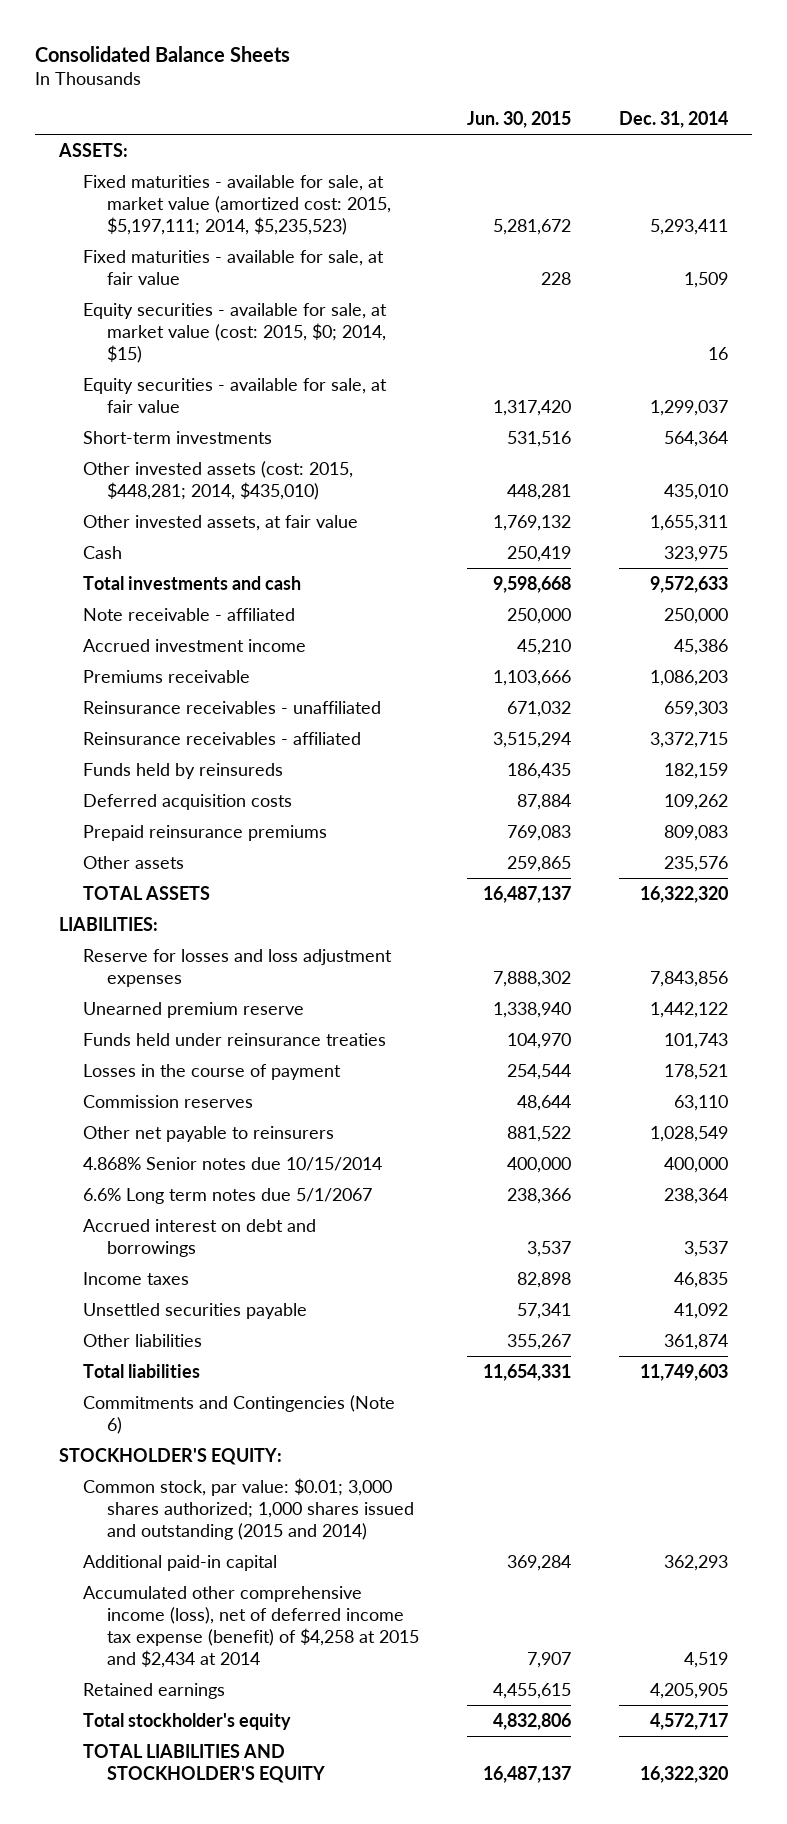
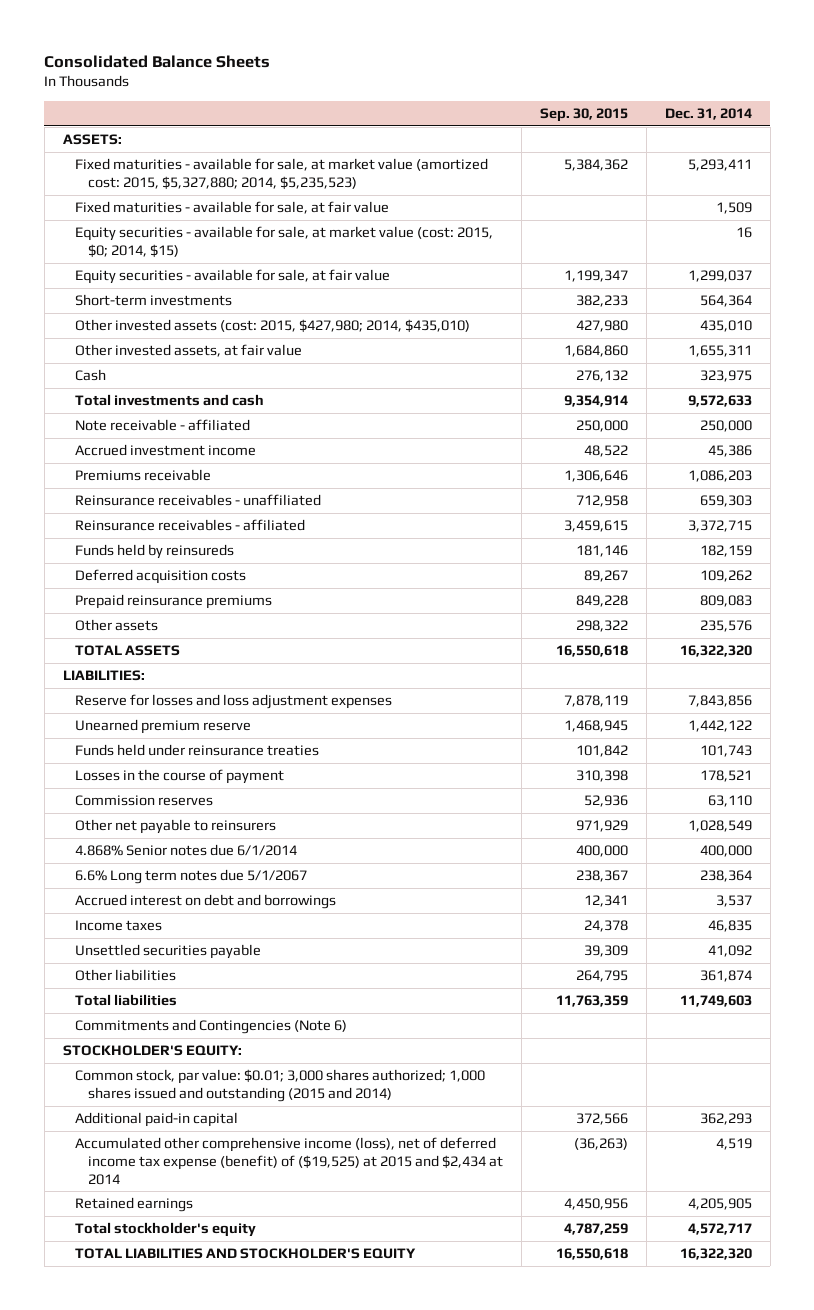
[466,110,571,128] Jun. 30, 2015 -> none
none -> [539,108,628,123] Sep. 30, 2015
[82,175,391,235] Fixed maturities - available for sale, at market value (amortized cost: 2015, $5,197,111; 2014, $5,235,523) -> [75,158,489,190] Fixed maturities - available for sale, at market value (amortized cost: 2015, $5,327,880; 2014, $5,235,523)
[82,461,353,500] Other invested assets (cost: 2015, $448,281; 2014, $435,010) -> [75,319,471,334] Other invested assets (cost: 2015, $427,980; 2014, $435,010)
[82,1157,382,1172] 4.868% Senior notes due 10/15/2014 -> [75,844,298,857] 4.868% Senior notes due 6/1/2014
[82,1586,419,1668] Accumulated other comprehensive income (loss), net of deferred income tax expense (benefit) of $4,258 at 2015 and $2,434 at 2014 -> [75,1137,503,1185] Accumulated other comprehensive income (loss), net of deferred income tax expense (benefit) of ($19,525) at 2015 and $2,434 at 2014

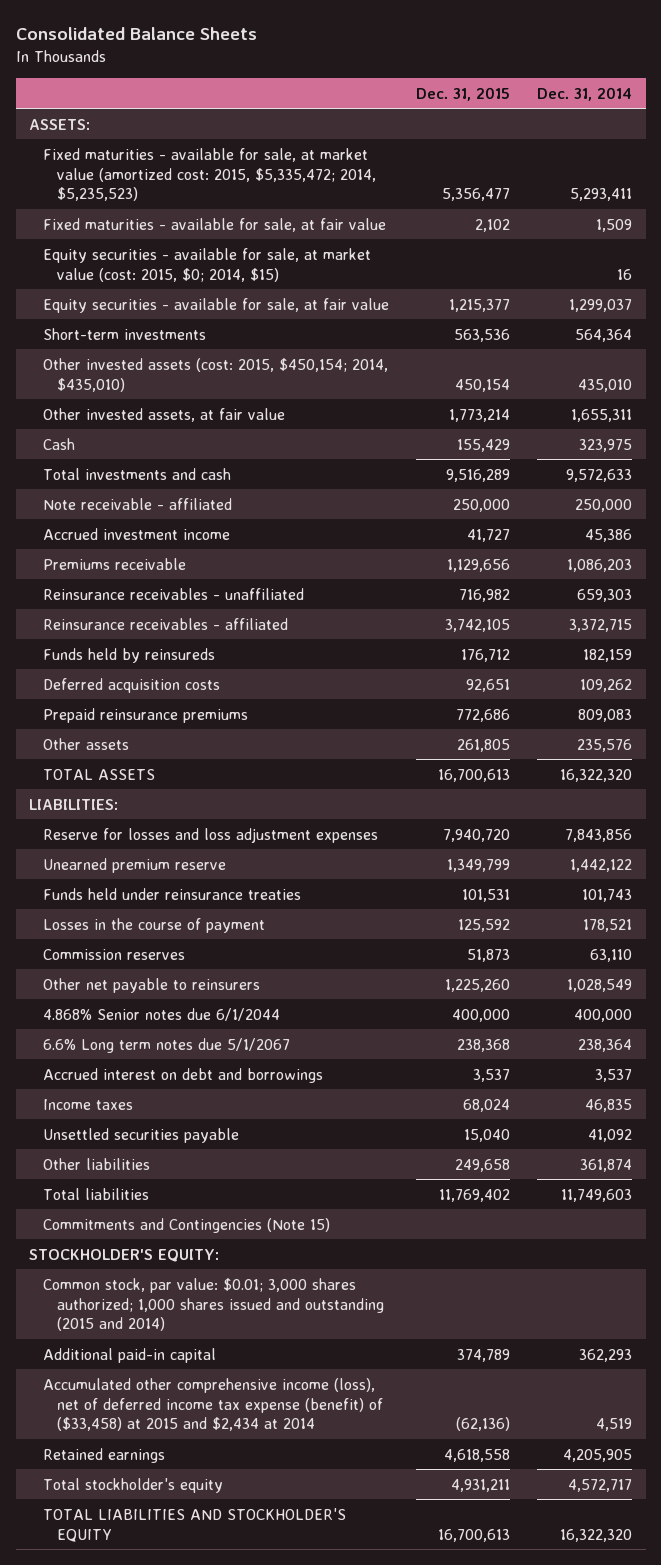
[539,108,628,123] Sep. 30, 2015 -> none
none -> [416,86,511,101] Dec. 31, 2015
[75,158,489,190] Fixed maturities - available for sale, at market value (amortized cost: 2015, $5,327,880; 2014, $5,235,523) -> [42,147,376,202] Fixed maturities - available for sale, at market value (amortized cost: 2015, $5,335,472; 2014, $5,235,523)
[75,319,471,334] Other invested assets (cost: 2015, $427,980; 2014, $435,010) -> [42,357,388,392] Other invested assets (cost: 2015, $450,154; 2014, $435,010)
[75,844,298,857] 4.868% Senior notes due 6/1/2014 -> [42,1007,280,1021] 4.868% Senior notes due 6/1/2044
[75,1019,348,1035] Commitments and Contingencies (Note 6) -> [42,1217,330,1233] Commitments and Contingencies (Note 15)
[75,1137,503,1185] Accumulated other comprehensive income (loss), net of deferred income tax expense (benefit) of ($19,525) at 2015 and $2,434 at 2014 -> [42,1377,383,1432] Accumulated other comprehensive income (loss), net of deferred income tax expense (benefit) of ($33,458) at 2015 and $2,434 at 2014

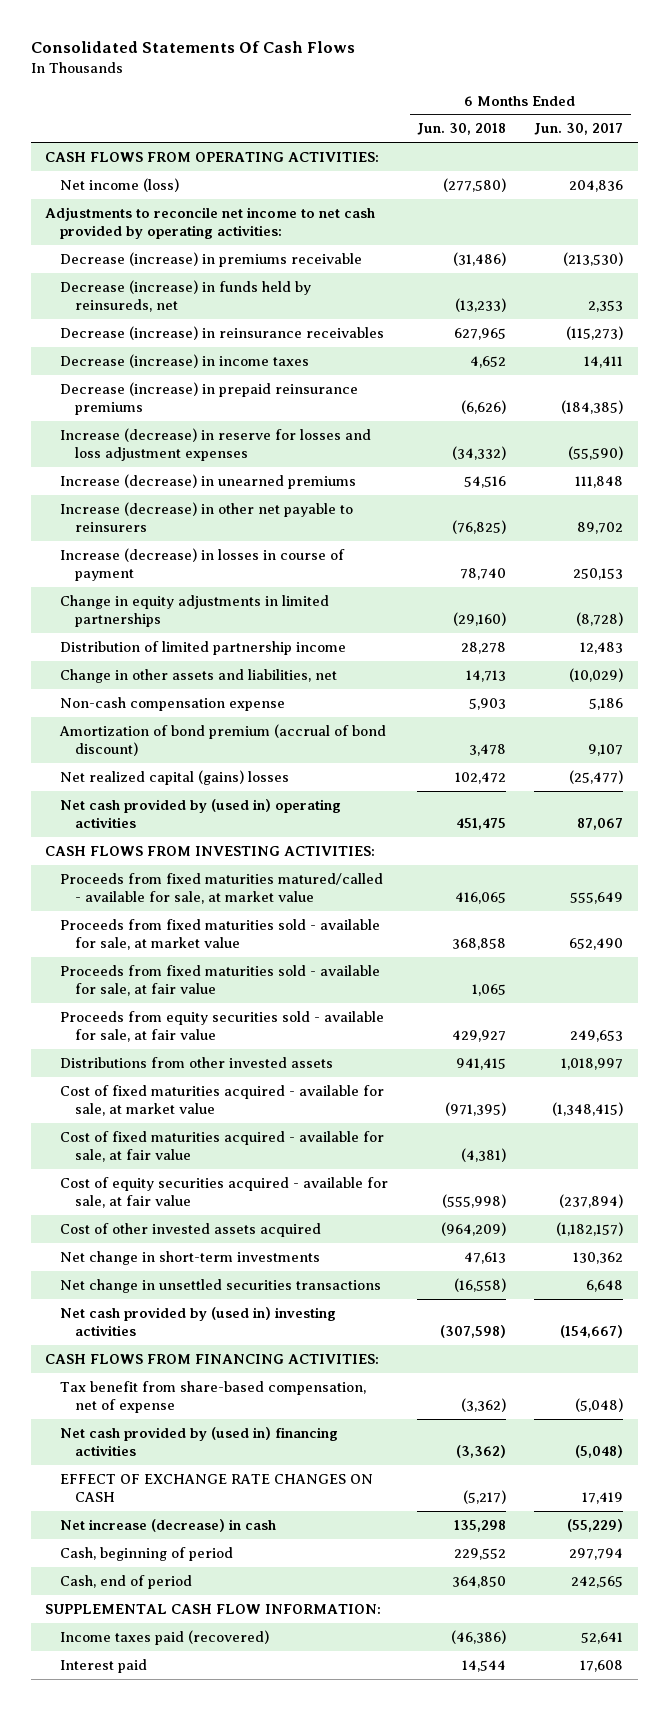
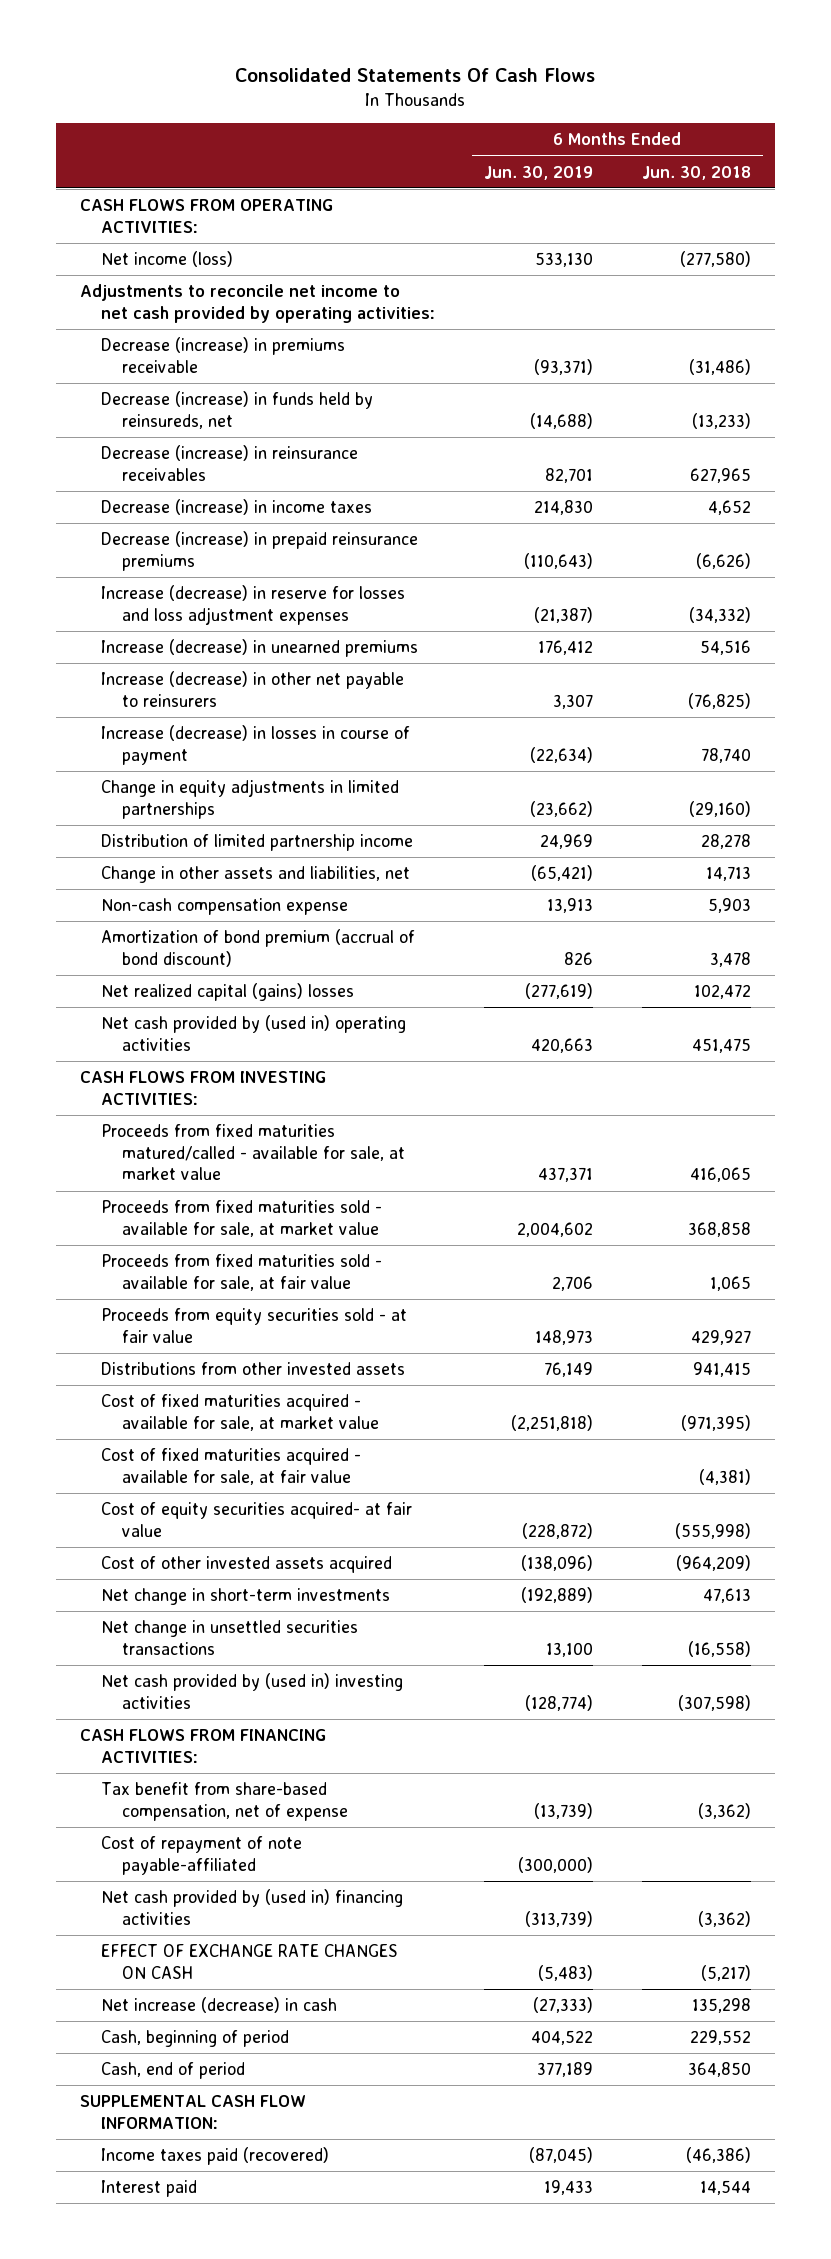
[534,123,624,136] Jun. 30, 2017 -> none
none -> [483,165,593,180] Jun. 30, 2019
[60,1010,385,1042] Proceeds from equity securities sold - available for sale, at fair value -> [101,1308,408,1343] Proceeds from equity securities sold - at fair value
[60,1176,389,1208] Cost of equity securities acquired - available for sale, at fair value -> [101,1502,413,1537] Cost of equity securities acquired- at fair value
none -> [101,1836,303,1875] Cost of repayment of note payable-affiliated

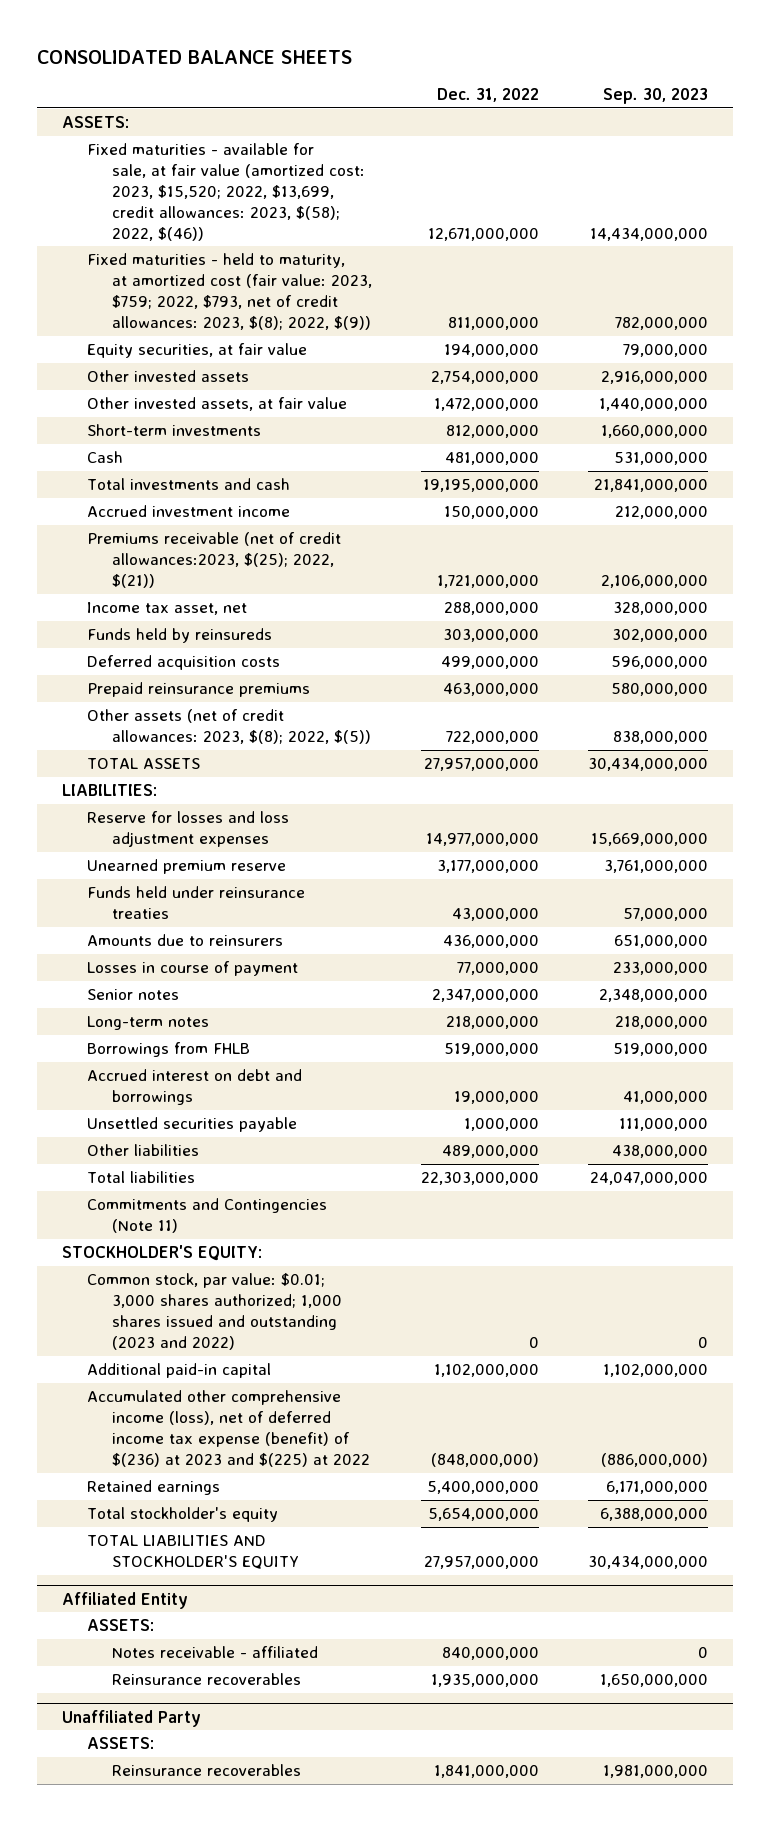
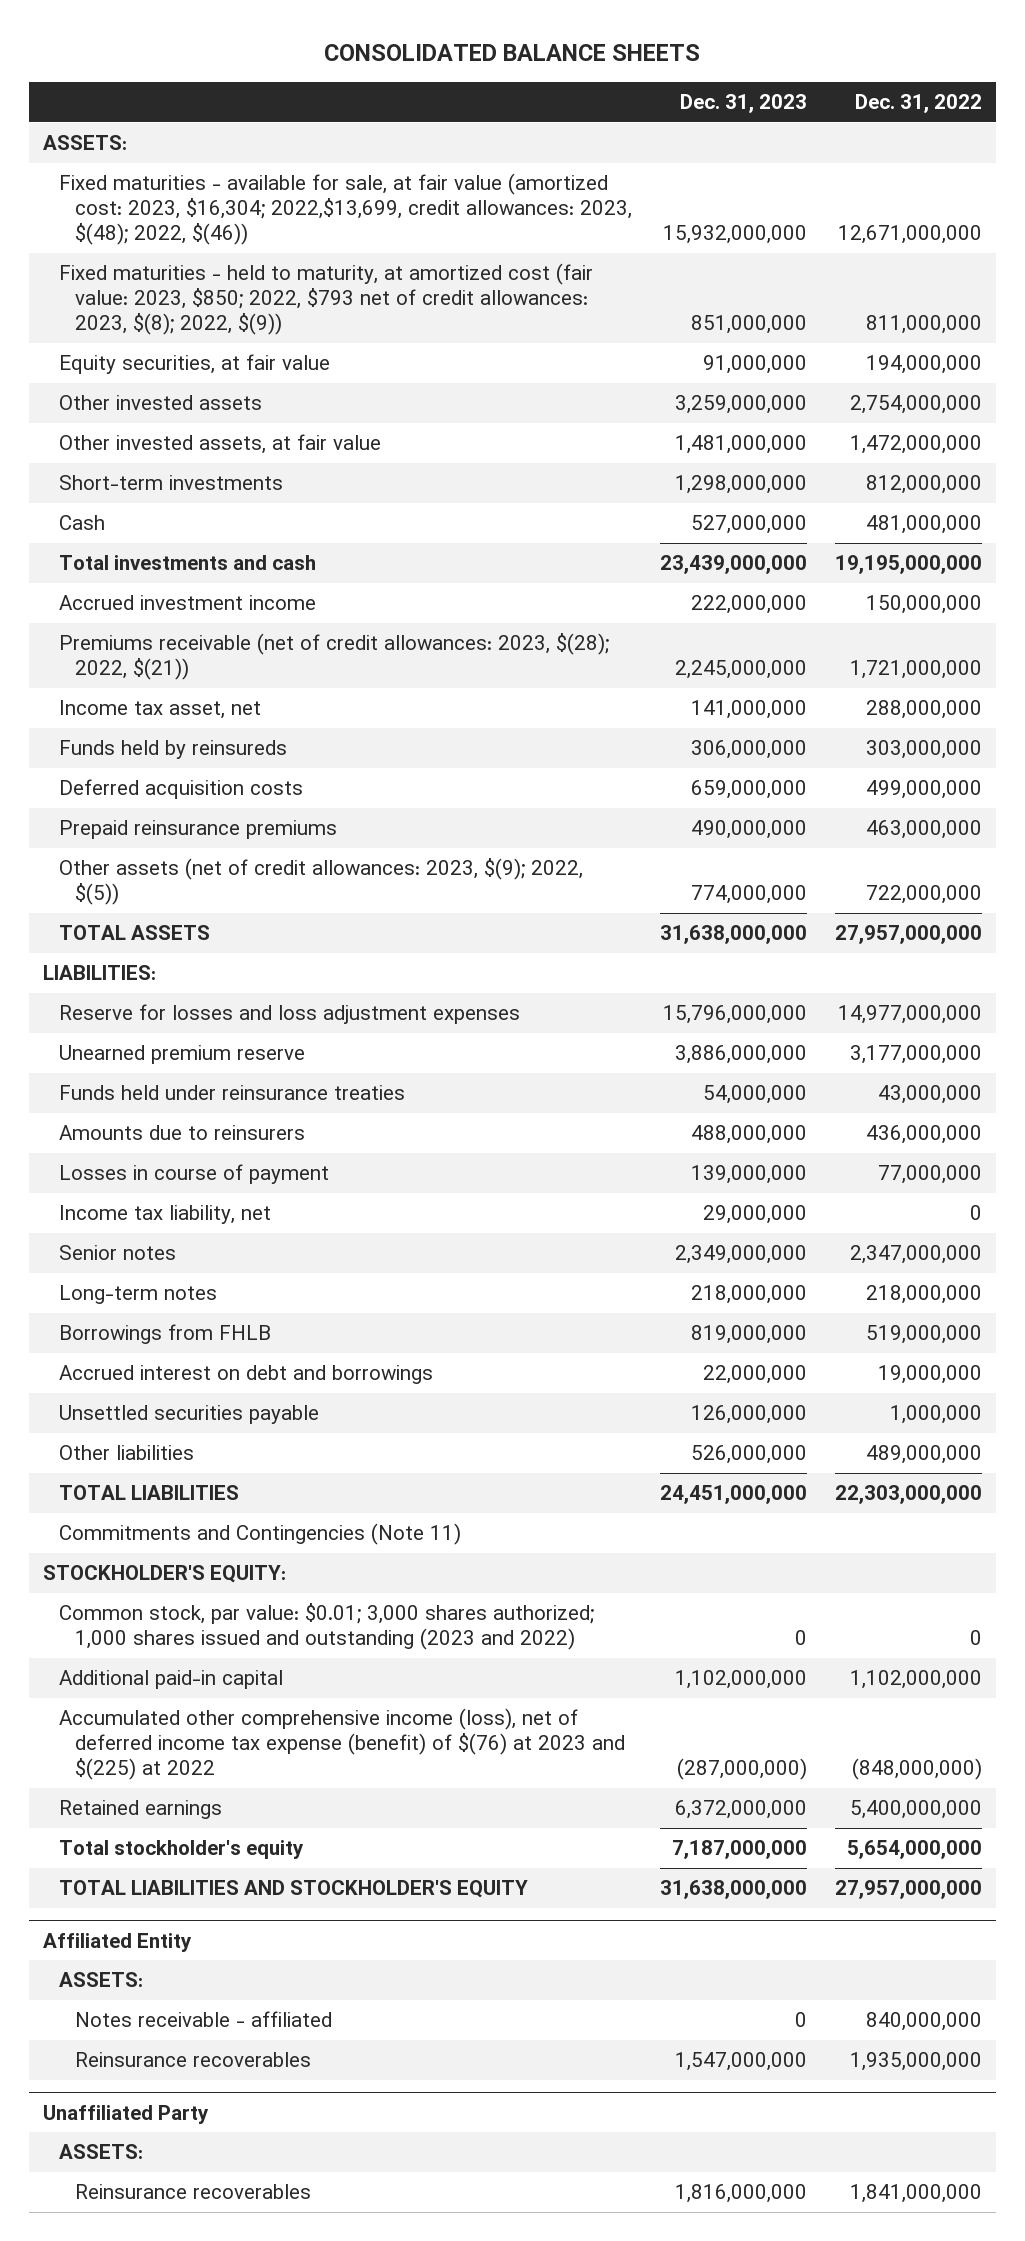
[603,88,709,105] Sep. 30, 2023 -> none
none -> [679,94,807,114] Dec. 31, 2023
[86,143,366,241] Fixed maturities - available for sale, at fair value (amortized cost: 2023, $15,520; 2022, $13,699, credit allowances: 2023, $(58); 2022, $(46)) -> [58,173,632,246] Fixed maturities - available for sale, at fair value (amortized cost: 2023, $16,304; 2022,$13,699, credit allowances: 2023, $(48); 2022, $(46))
[86,253,373,330] Fixed maturities - held to maturity, at amortized cost (fair value: 2023, $759; 2022, $793, net of credit allowances: 2023, $(8); 2022, $(9)) -> [58,263,593,336] Fixed maturities - held to maturity, at amortized cost (fair value: 2023, $850; 2022, $793 net of credit allowances: 2023, $(8); 2022, $(9))
[86,532,341,589] Premiums receivable (net of credit allowances:2023, $(25); 2022, $(21)) -> [58,633,609,681] Premiums receivable (net of credit allowances: 2023, $(28); 2022, $(21))
[86,709,372,745] Other assets (net of credit allowances: 2023, $(8); 2022, $(5)) -> [58,858,583,906] Other assets (net of credit allowances: 2023, $(9); 2022, $(5))
none -> [58,1205,271,1225] Income tax liability, net
[86,1171,195,1184] Total liabilities -> [58,1485,239,1501] TOTAL LIABILITIES
[86,1390,371,1467] Accumulated other comprehensive income (loss), net of deferred income tax expense (benefit) of $(236) at 2023 and $(225) at 2022 -> [58,1708,625,1781] Accumulated other comprehensive income (loss), net of deferred income tax expense (benefit) of $(76) at 2023 and $(225) at 2022

